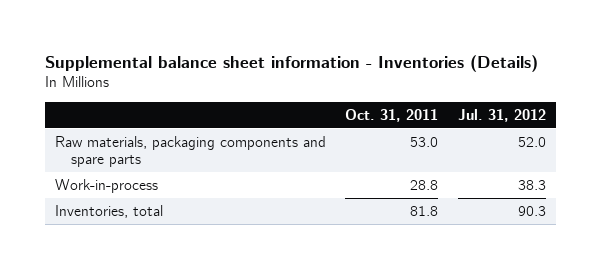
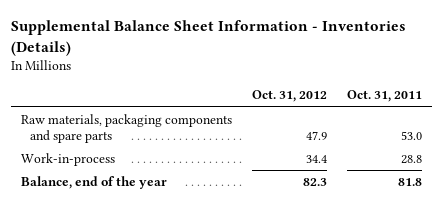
[45,54,539,72] Supplemental balance sheet information - Inventories (Details) -> [10,20,406,57] Supplemental Balance Sheet Information - Inventories (Details)
[458,108,547,122] Jul. 31, 2012 -> none
none -> [251,90,327,103] Oct. 31, 2012
[54,204,163,218] Inventories, total -> [20,176,167,190] Balance, end of the year

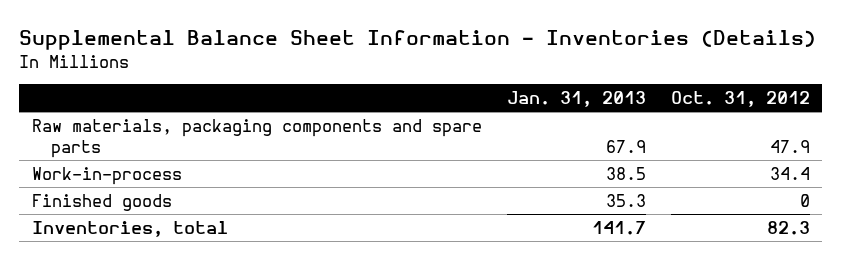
[346,90,422,103] Oct. 31, 2011 -> none
none -> [506,91,646,108] Jan. 31, 2013
none -> [31,193,172,211] Finished goods
[20,176,167,190] Balance, end of the year -> [31,220,228,237] Inventories, total

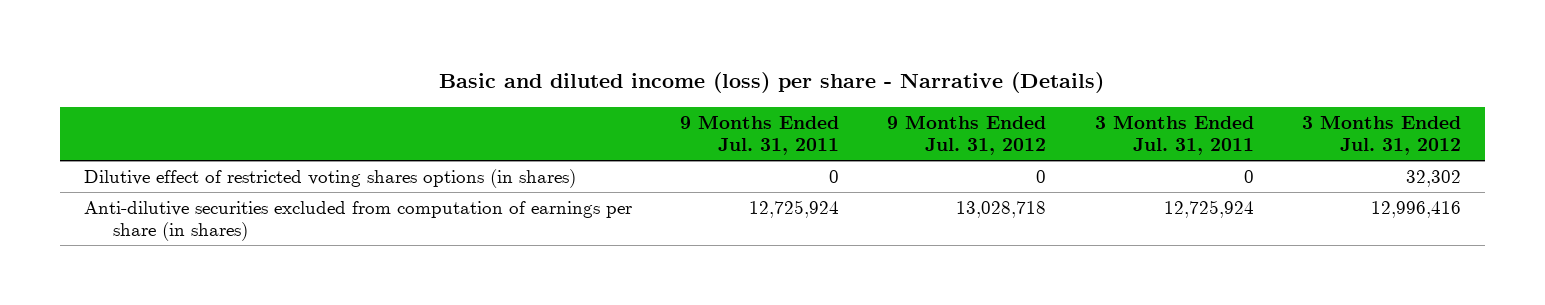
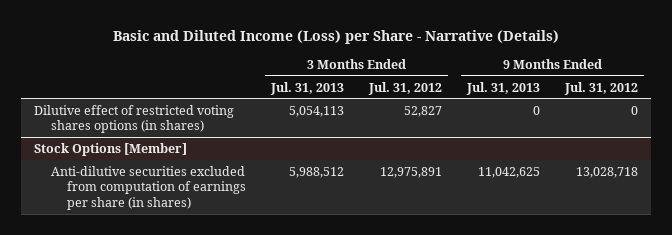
[439,72,1105,94] Basic and diluted income (loss) per share - Narrative (Details) -> [112,29,559,44] Basic and Diluted Income (Loss) per Share - Narrative (Details)
[680,114,840,156] 9 Months Ended Jul. 31, 2011 -> none
[1094,114,1254,156] 3 Months Ended Jul. 31, 2011 -> none
none -> [270,81,345,95] Jul. 31, 2013
none -> [466,81,541,95] Jul. 31, 2013
[1405,169,1461,187] 32,302 -> [404,105,443,117] 52,827
none -> [33,142,187,156] Stock Options [Member]
[1370,200,1461,218] 12,996,416 -> [380,166,443,178] 12,975,891

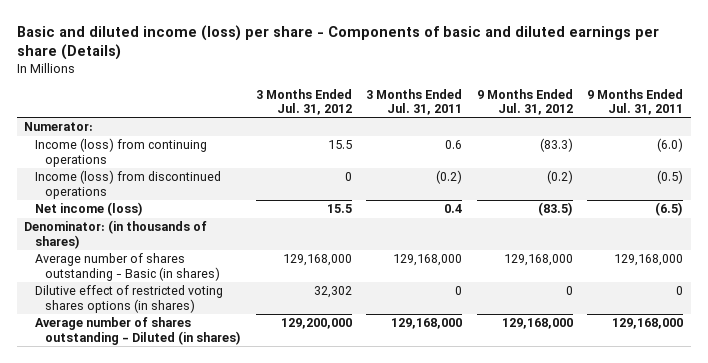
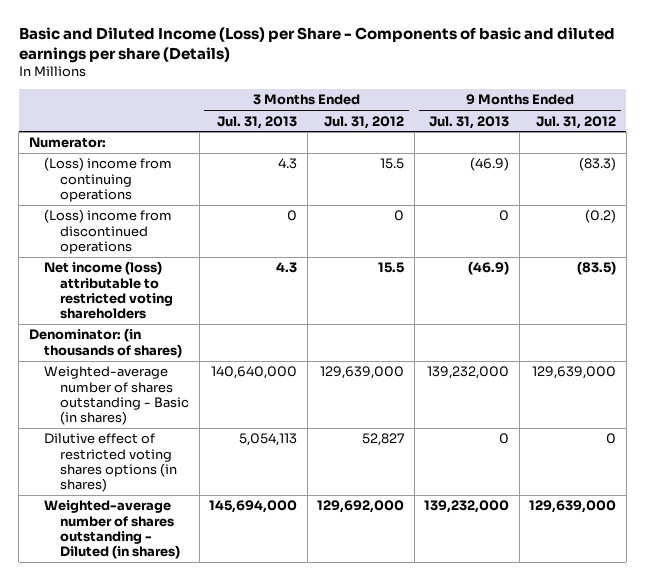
[17,24,660,60] Basic and diluted income (loss) per share - Components of basic and diluted earnings per share (Details) -> [18,26,615,63] Basic and Diluted Income (Loss) per Share - Components of basic and diluted earnings per share (Details)
[366,88,463,116] 3 Months Ended Jul. 31, 2011 -> none
[587,88,684,116] 9 Months Ended Jul. 31, 2011 -> none
none -> [217,115,298,129] Jul. 31, 2013
none -> [429,115,510,129] Jul. 31, 2013
[34,138,207,167] Income (loss) from continuing operations -> [44,157,173,203] (Loss) income from continuing operations
[34,170,221,199] Income (loss) from discontinued operations -> [44,209,173,255] (Loss) income from discontinued operations
[34,202,143,217] Net income (loss) -> [44,261,174,320] Net income (loss) attributable to restricted voting shareholders
[34,253,221,281] Average number of shares outstanding - Basic (in shares) -> [44,366,190,426] Weighted-average number of shares outstanding - Basic (in shares)
[282,254,352,267] 129,168,000 -> [320,366,405,380] 129,639,000
[503,254,573,267] 129,168,000 -> [532,366,617,380] 129,639,000
[313,286,352,299] 32,302 -> [362,433,405,447] 52,827
[34,317,242,345] Average number of shares outstanding - Diluted (in shares) -> [44,500,181,560] Weighted-average number of shares outstanding - Diluted (in shares)
[280,318,352,330] 129,200,000 -> [317,500,405,514] 129,692,000
[501,318,573,330] 129,168,000 -> [529,500,617,514] 129,639,000

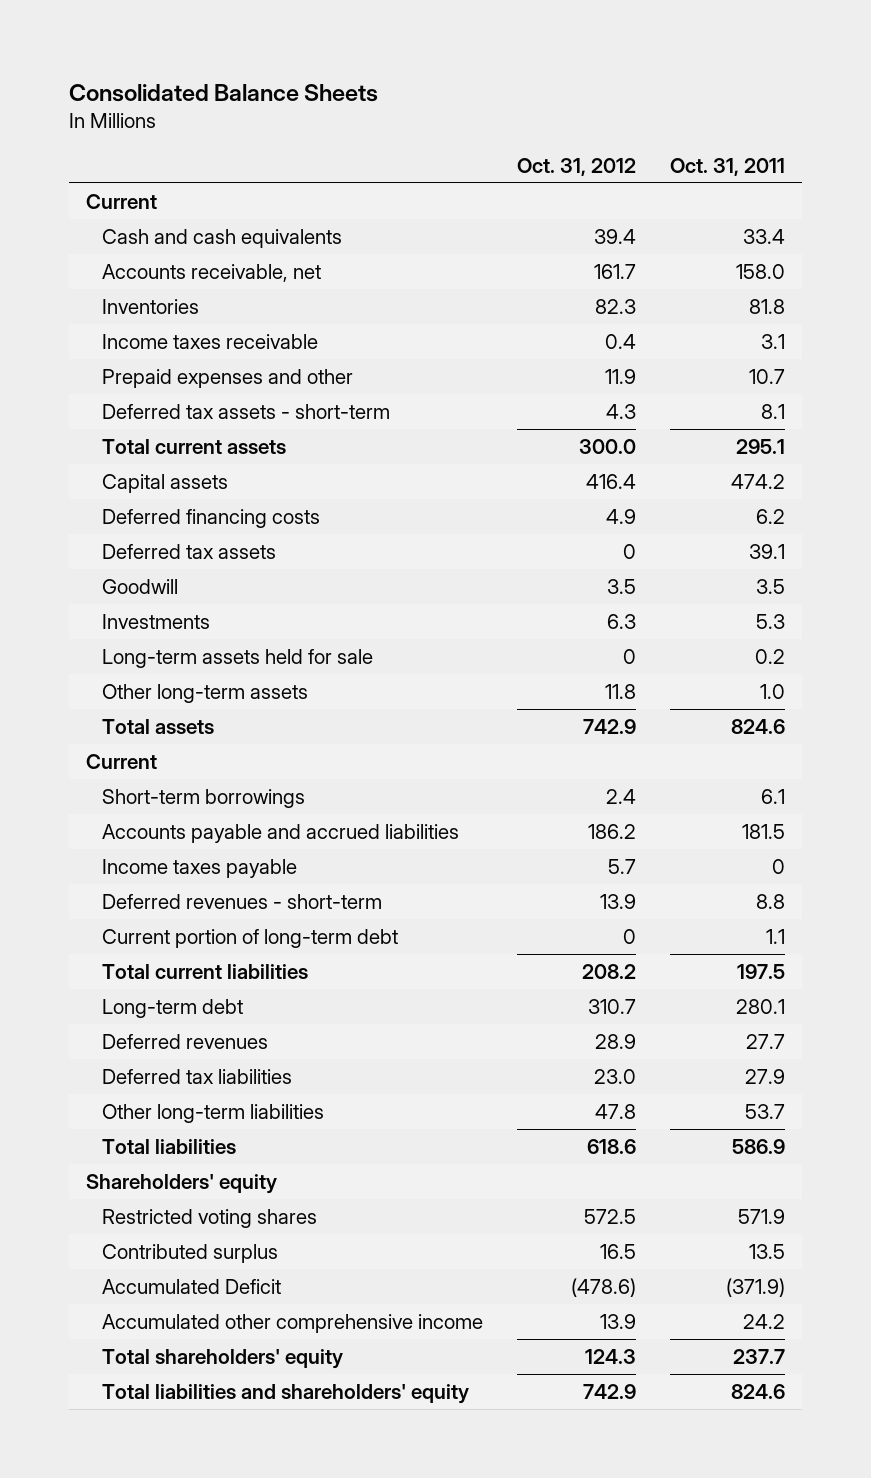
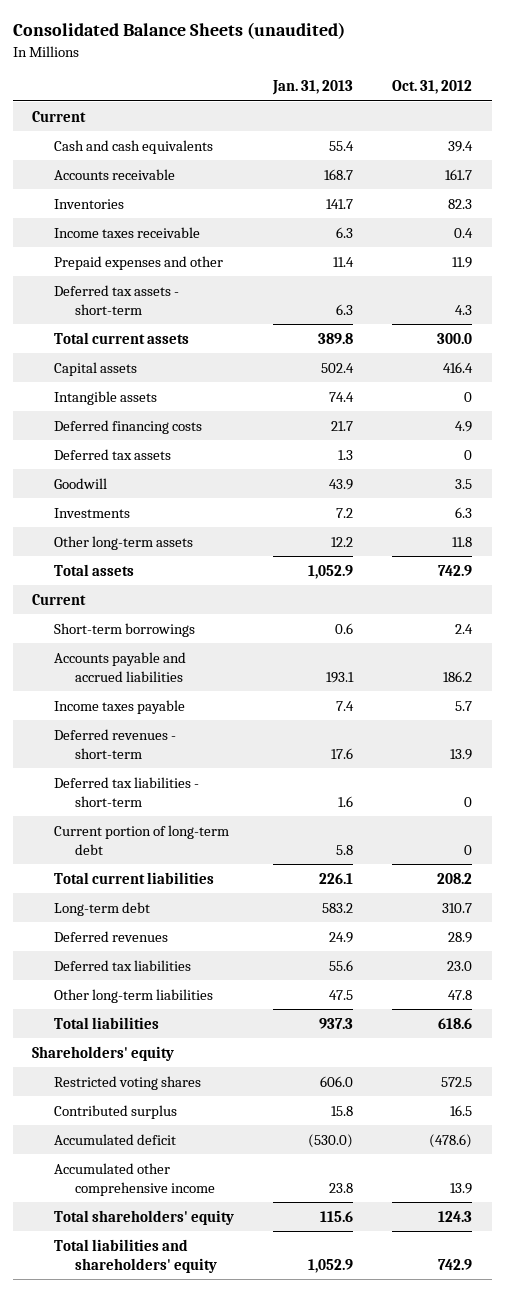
[69,83,379,102] Consolidated Balance Sheets -> [12,22,345,40] Consolidated Balance Sheets (unaudited)
[670,158,786,177] Oct. 31, 2011 -> none
none -> [271,80,353,96] Jan. 31, 2013
[101,263,321,282] Accounts receivable, net -> [53,168,175,180] Accounts receivable
none -> [53,390,157,405] Intangible assets
[101,648,373,668] Long-term assets held for sale -> none
none -> [53,776,199,807] Deferred tax liabilities - short-term
[101,1278,281,1294] Accumulated Deficit -> [53,1133,176,1145] Accumulated deficit

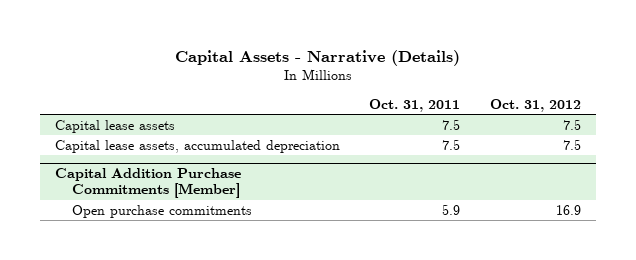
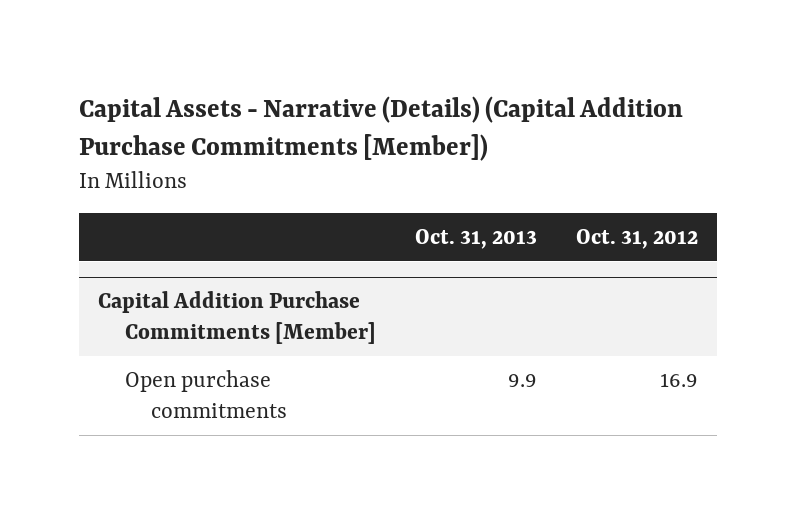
[174,49,460,66] Capital Assets - Narrative (Details) -> [78,95,683,162] Capital Assets - Narrative (Details) (Capital Addition Purchase Commitments [Member])
[369,98,461,112] Oct. 31, 2011 -> none
none -> [414,228,537,249] Oct. 31, 2013
[55,119,176,133] Capital lease assets -> none
[55,139,341,153] Capital lease assets, accumulated depreciation -> none

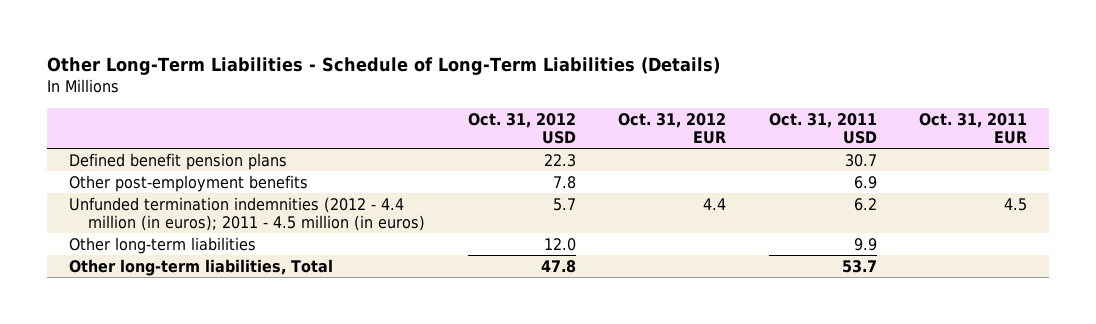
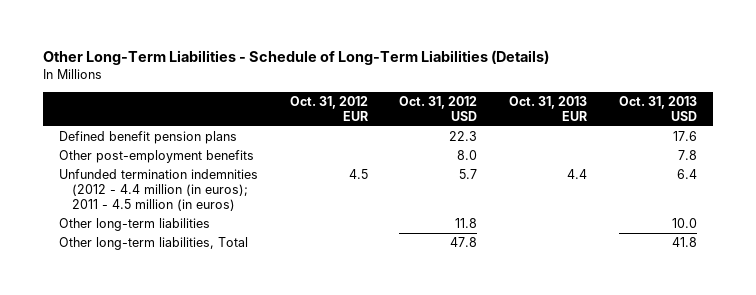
[768,112,877,144] Oct. 31, 2011 USD -> none
[919,112,1028,144] Oct. 31, 2011 EUR -> none
none -> [509,95,588,121] Oct. 31, 2013 EUR
none -> [618,95,697,121] Oct. 31, 2013 USD
[552,175,576,189] 7.8 -> [457,149,478,160] 8.0
[703,197,727,210] 4.4 -> [348,168,368,179] 4.5
[543,237,576,251] 12.0 -> [455,217,478,228] 11.8

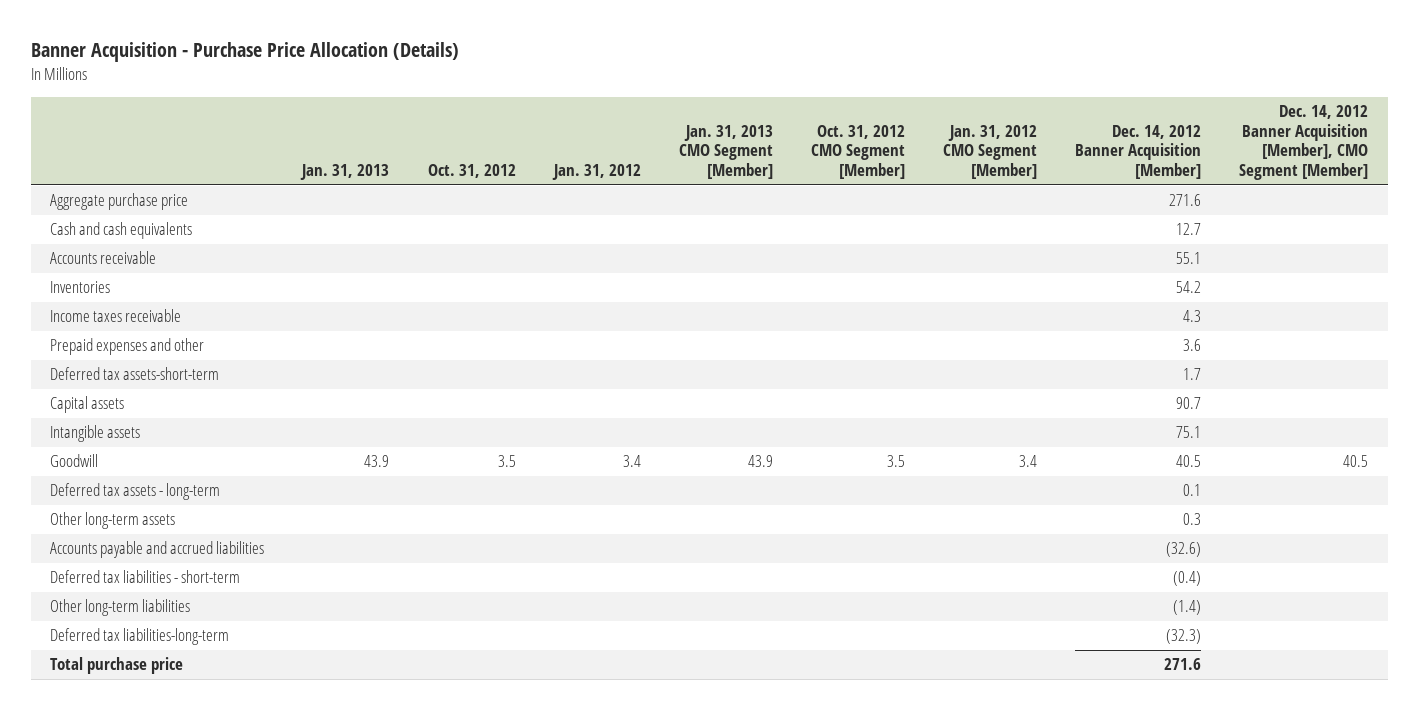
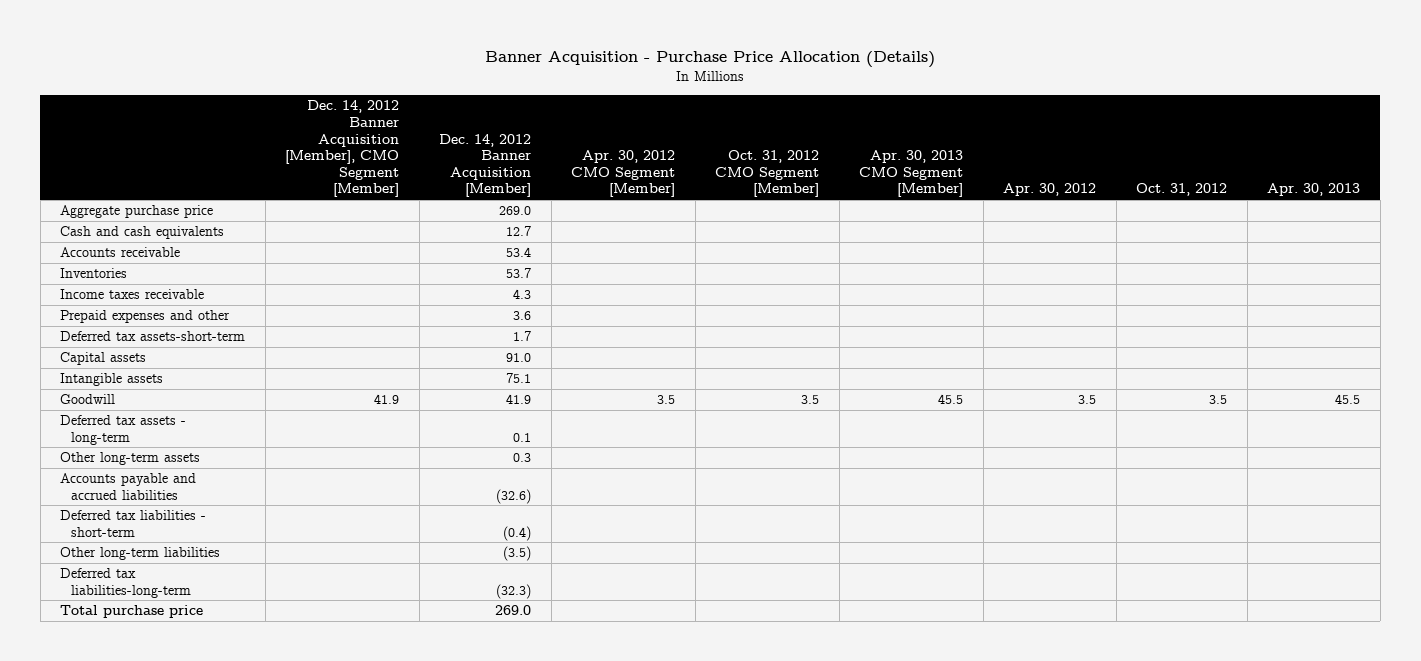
[300,164,390,181] Jan. 31, 2013 -> none
[551,164,641,181] Jan. 31, 2012 -> none
[678,124,773,180] Jan. 31, 2013 CMO Segment [Member] -> none
[943,124,1038,180] Jan. 31, 2012 CMO Segment [Member] -> none
none -> [571,150,676,198] Apr. 30, 2012 CMO Segment [Member]
none -> [859,150,964,198] Apr. 30, 2013 CMO Segment [Member]
none -> [1003,183,1097,197] Apr. 30, 2012
none -> [1267,183,1361,197] Apr. 30, 2013
[1169,194,1202,207] 271.6 -> [499,206,532,216] 269.0
[1176,252,1202,265] 55.1 -> [506,247,532,258] 53.4
[1176,281,1202,294] 54.2 -> [506,268,532,279] 53.7
[1176,397,1202,410] 90.7 -> [506,353,532,363] 91.0
[1176,455,1202,468] 40.5 -> [506,394,532,405] 41.9
[1343,455,1369,468] 40.5 -> [374,394,400,405] 41.9
[1173,600,1202,616] (1.4) -> [503,546,532,562] (3.5)
[1164,658,1202,671] 271.6 -> [495,605,532,616] 269.0

